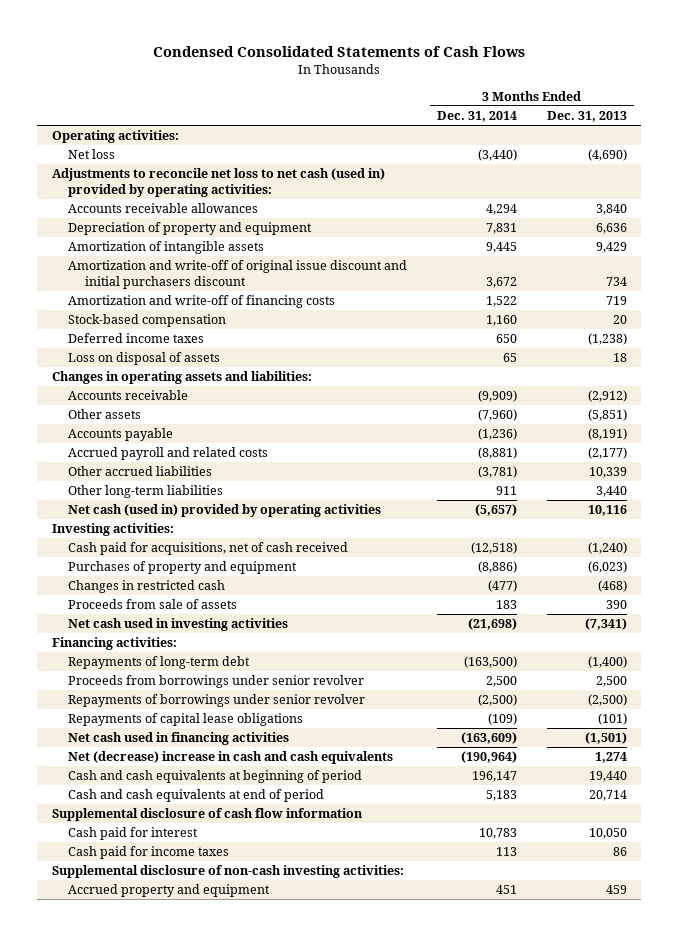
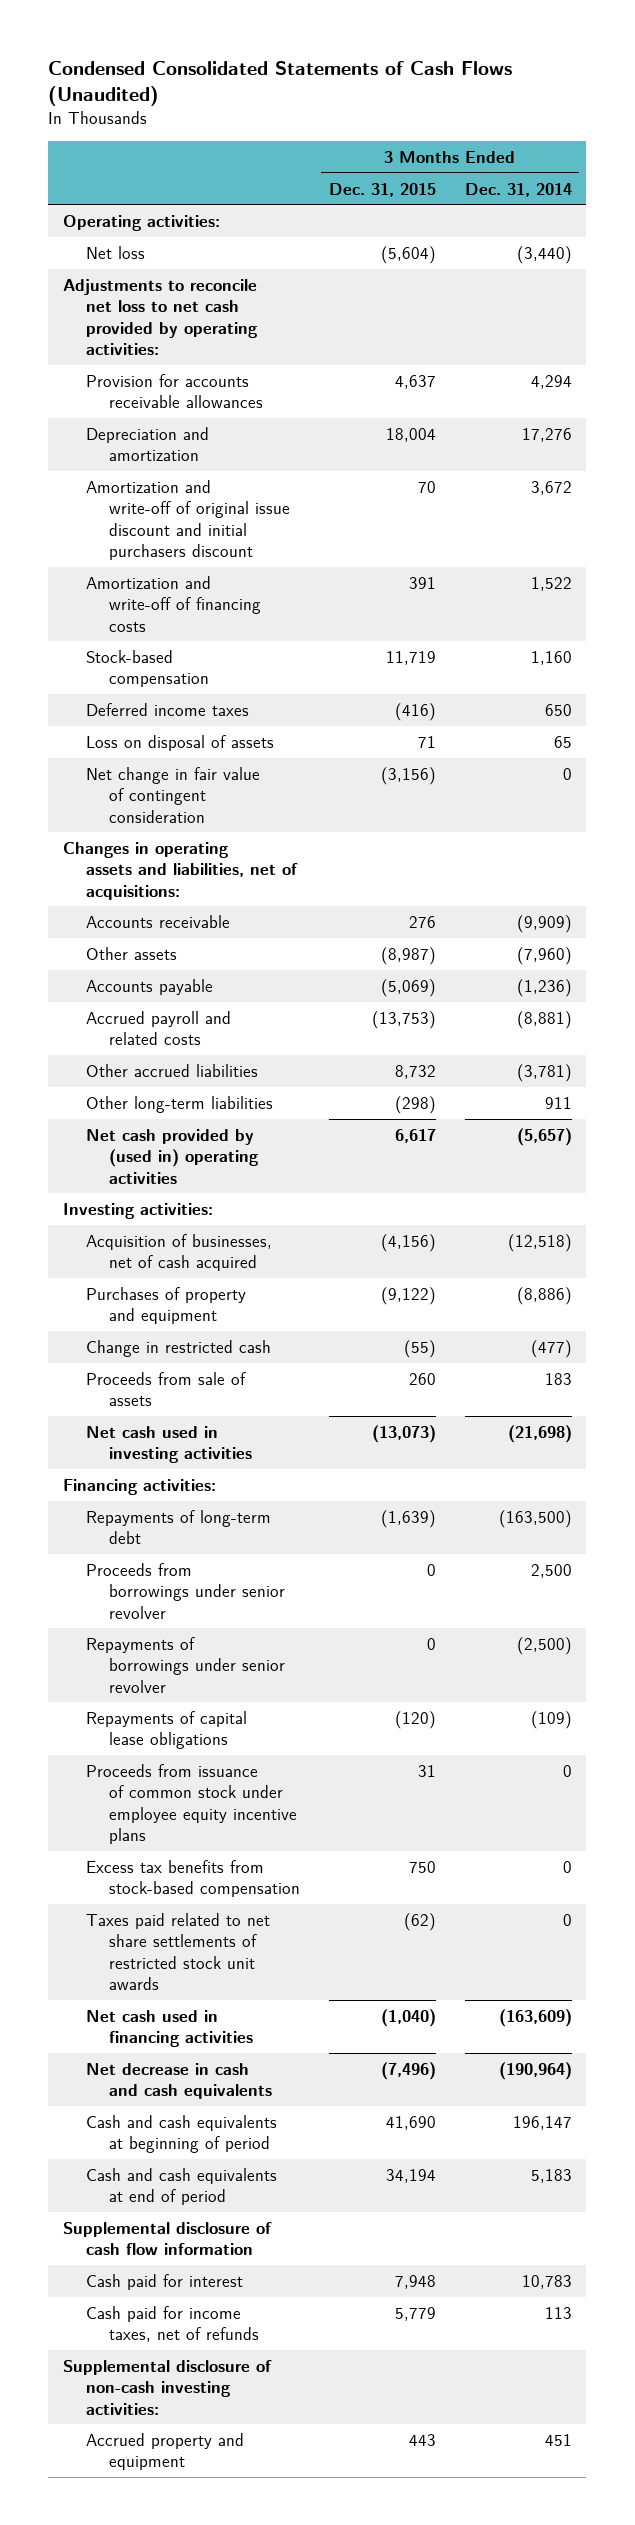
[153,45,526,57] Condensed Consolidated Statements of Cash Flows -> [48,60,513,107] Condensed Consolidated Statements of Cash Flows (Unaudited)
[546,111,627,123] Dec. 31, 2013 -> none
none -> [328,182,436,197] Dec. 31, 2015
[68,241,265,255] Amortization of intangible assets -> none
[51,168,385,198] Adjustments to reconcile net loss to net cash (used in) provided by operating activities: -> [62,278,258,355] Adjustments to reconcile net loss to net cash provided by operating activities:
[68,203,259,214] Accounts receivable allowances -> [85,373,263,409] Provision for accounts receivable allowances
[68,222,313,236] Depreciation of property and equipment -> [85,426,209,462] Depreciation and amortization
[485,223,517,235] 7,831 -> [521,427,572,442] 17,276
none -> [85,766,260,823] Net change in fair value of contingent consideration
[51,371,312,385] Changes in operating assets and liabilities: -> [62,841,298,900] Changes in operating assets and liabilities, net of acquisitions:
[68,504,382,518] Net cash (used in) provided by operating activities -> [85,1128,259,1184] Net cash provided by (used in) operating activities
[68,542,349,556] Cash paid for acquisitions, net of cash received -> [85,1233,272,1272] Acquisition of businesses, net of cash acquired
[68,580,226,594] Changes in restricted cash -> [85,1339,271,1357] Change in restricted cash
none -> [85,1763,297,1844] Proceeds from issuance of common stock under employee equity incentive plans
none -> [85,1859,300,1898] Excess tax benefits from stock-based compensation
none -> [85,1912,270,1990] Taxes paid related to net share settlements of restricted stock unit awards
[68,751,394,765] Net (decrease) increase in cash and cash equivalents -> [85,2062,272,2100] Net decrease in cash and cash equivalents
[68,846,230,860] Cash paid for income taxes -> [85,2305,259,2343] Cash paid for income taxes, net of refunds

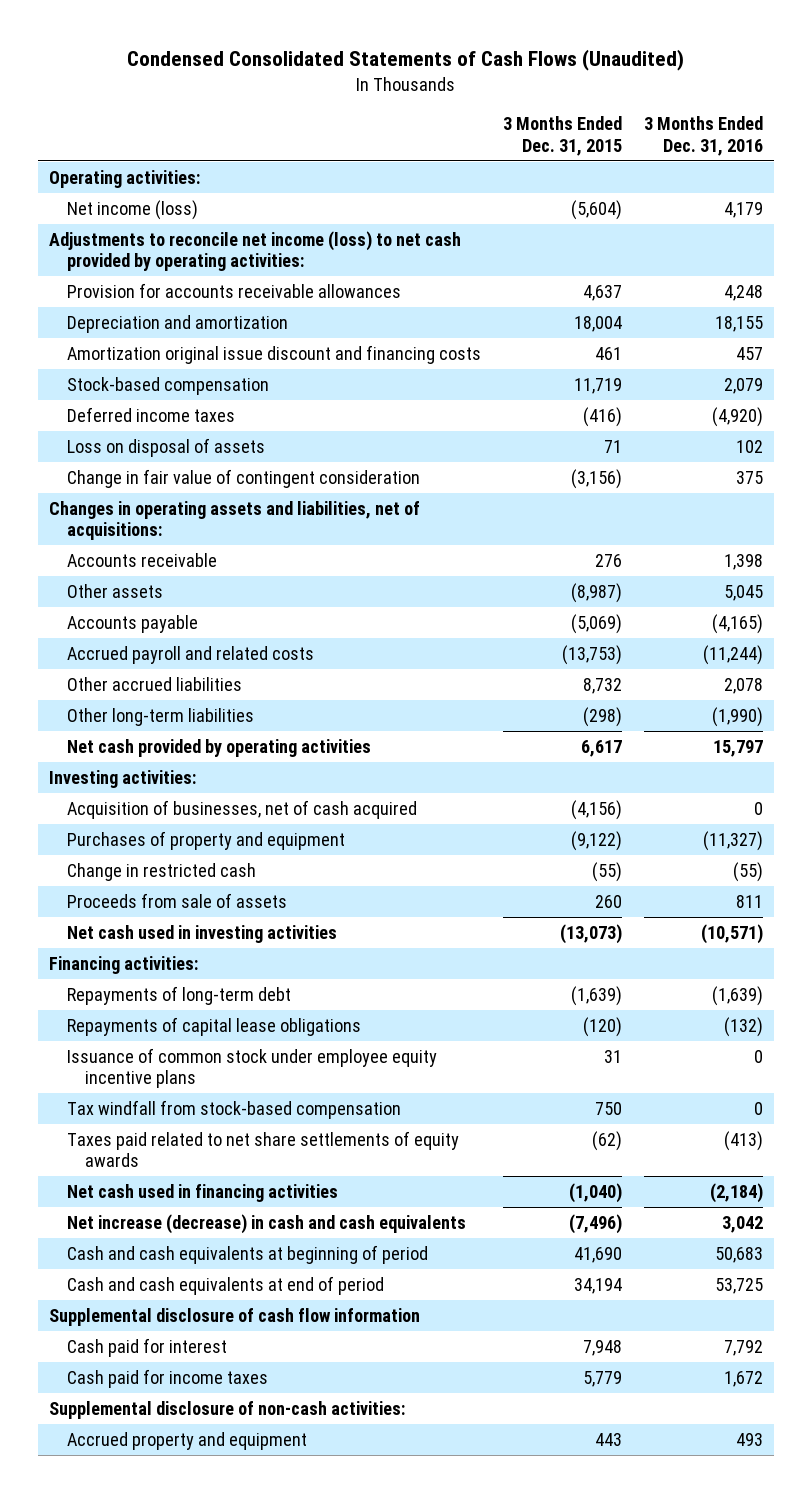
[464,182,572,197] Dec. 31, 2014 -> none
none -> [643,116,763,156] 3 Months Ended Dec. 31, 2016
[85,245,145,259] Net loss -> [67,199,199,220] Net income (loss)
[62,278,258,355] Adjustments to reconcile net loss to net cash provided by operating activities: -> [49,230,462,271] Adjustments to reconcile net income (loss) to net cash provided by operating activities:
[85,479,290,560] Amortization and write-off of original issue discount and initial purchasers discount -> none
[85,575,261,632] Amortization and write-off of financing costs -> none
none -> [67,344,482,364] Amortization original issue discount and financing costs
[85,766,260,823] Net change in fair value of contingent consideration -> [67,468,421,488] Change in fair value of contingent consideration
[85,1128,259,1184] Net cash provided by (used in) operating activities -> [67,738,372,757] Net cash provided by operating activities
[85,1562,285,1619] Proceeds from borrowings under senior revolver -> none
[85,1636,285,1693] Repayments of borrowings under senior revolver -> none
[85,1763,297,1844] Proceeds from issuance of common stock under employee equity incentive plans -> [67,1047,438,1088] Issuance of common stock under employee equity incentive plans
[85,1859,300,1898] Excess tax benefits from stock-based compensation -> [67,1099,402,1119] Tax windfall from stock-based compensation
[85,1912,270,1990] Taxes paid related to net share settlements of restricted stock unit awards -> [67,1130,460,1167] Taxes paid related to net share settlements of equity awards
[85,2062,272,2100] Net decrease in cash and cash equivalents -> [67,1213,467,1234] Net increase (decrease) in cash and cash equivalents
[85,2305,259,2343] Cash paid for income taxes, net of refunds -> [67,1368,269,1388] Cash paid for income taxes
[62,2359,272,2415] Supplemental disclosure of non-cash investing activities: -> [49,1400,406,1419] Supplemental disclosure of non-cash activities:

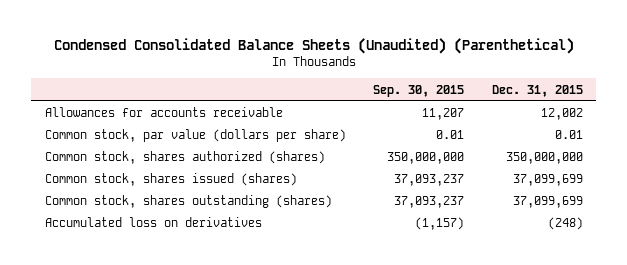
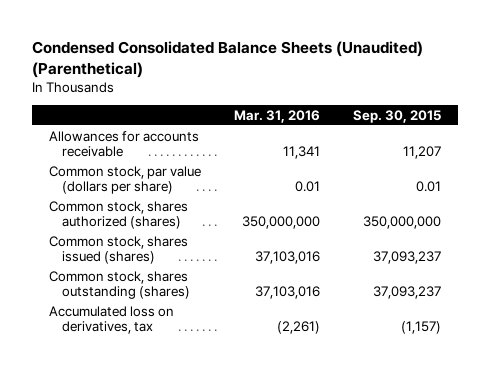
[491,84,583,97] Dec. 31, 2015 -> none
none -> [233,109,320,123] Mar. 31, 2016
[44,217,262,228] Accumulated loss on derivatives -> [48,305,174,334] Accumulated loss on derivatives, tax

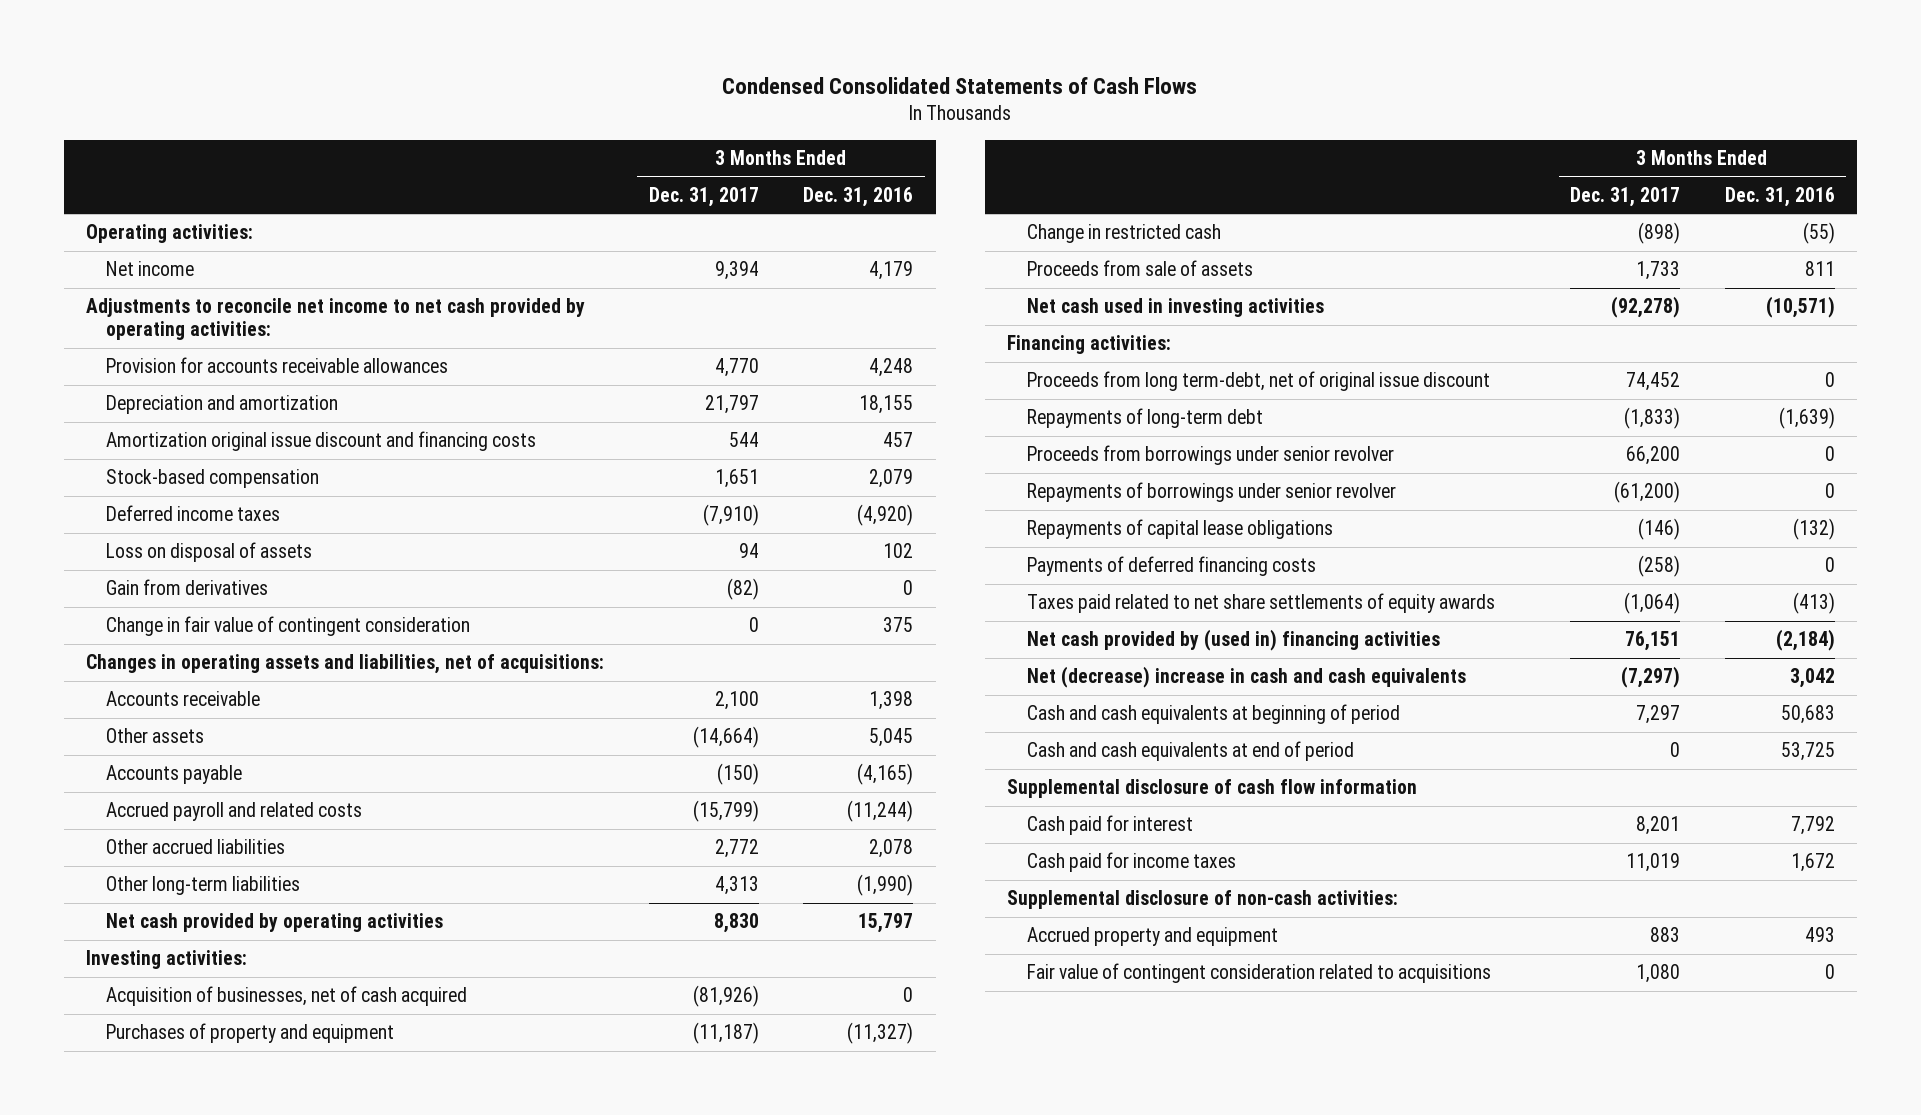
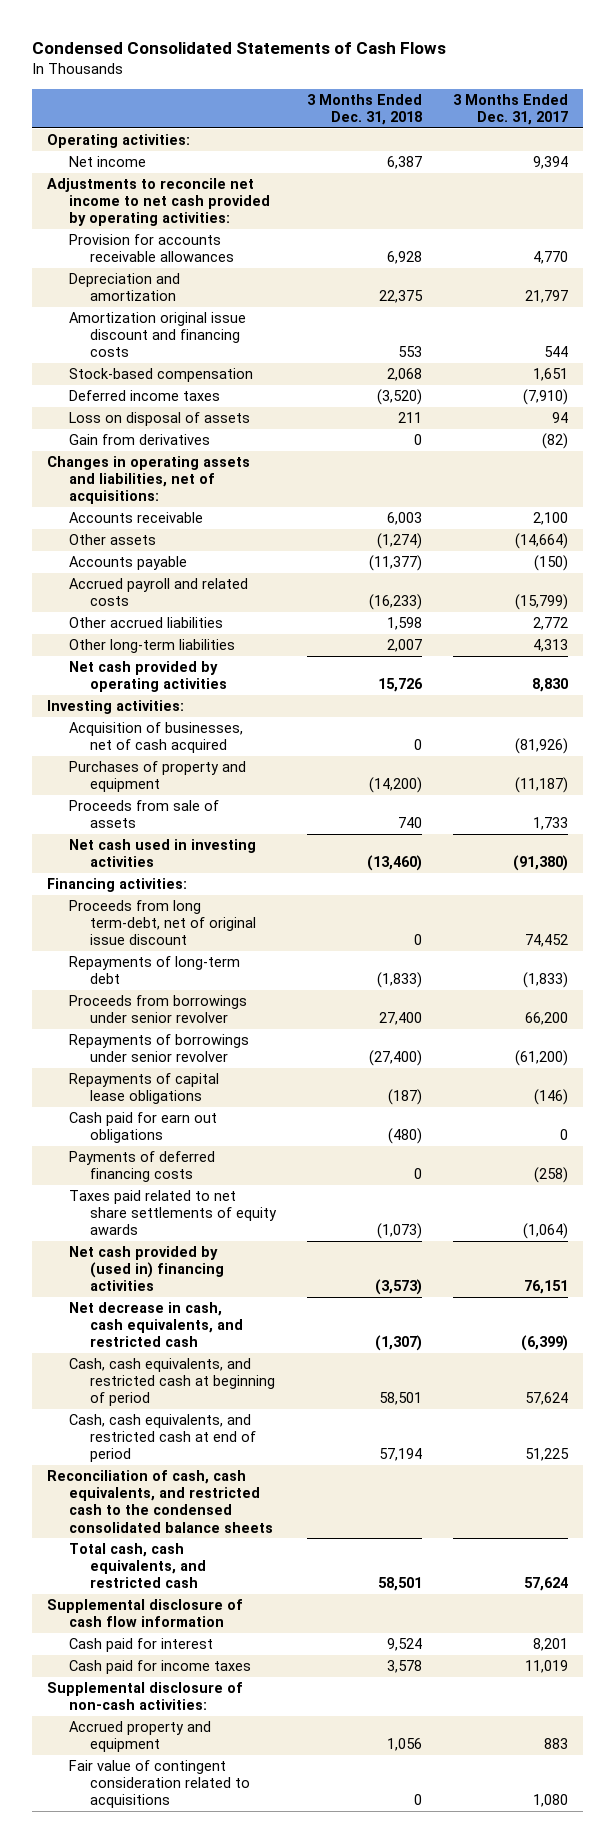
[803,186,914,207] Dec. 31, 2016 -> none
none -> [307,93,423,125] 3 Months Ended Dec. 31, 2018
[105,616,470,637] Change in fair value of contingent consideration -> none
[1027,224,1222,244] Change in restricted cash -> none
[1610,296,1680,319] (92,278) -> [512,855,568,872] (91,380)
none -> [68,1111,217,1144] Cash paid for earn out obligations
[1027,666,1467,689] Net (decrease) increase in cash and cash equivalents -> [68,1301,244,1348] Net decrease in cash, cash equivalents, and restricted cash
[1620,666,1680,689] (7,297) -> [520,1335,568,1352] (6,399)
[1027,704,1401,725] Cash and cash equivalents at beginning of period -> [68,1357,276,1407] Cash, cash equivalents, and restricted cash at beginning of period
[1635,705,1680,725] 7,297 -> [524,1392,568,1406] 57,624
[1027,741,1355,762] Cash and cash equivalents at end of period -> [68,1413,257,1463] Cash, cash equivalents, and restricted cash at end of period
[1669,742,1680,758] 0 -> [524,1448,569,1462] 51,225
none -> [47,1469,273,1533] Reconciliation of cash, cash equivalents, and restricted cash to the condensed consolidated balance sheets
none -> [68,1542,207,1589] Total cash, cash equivalents, and restricted cash

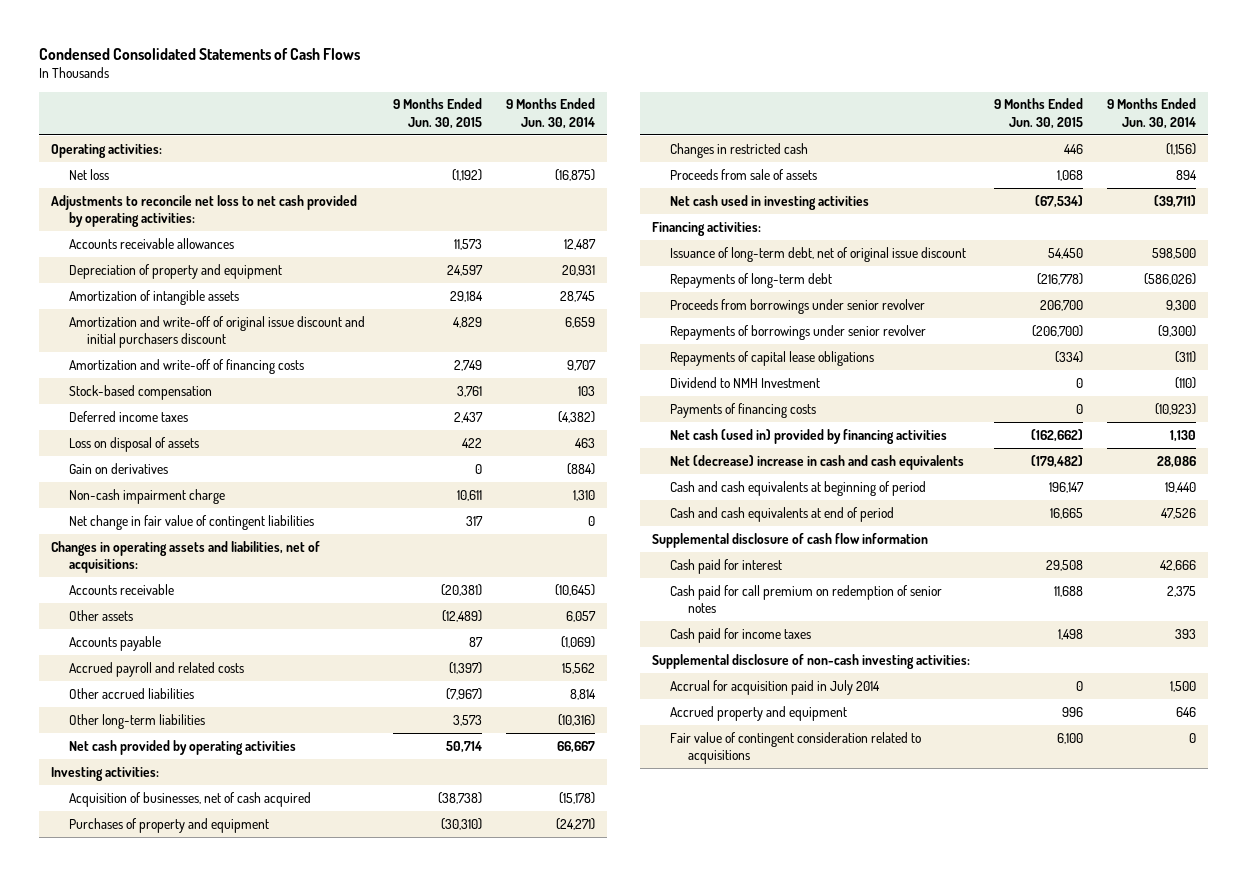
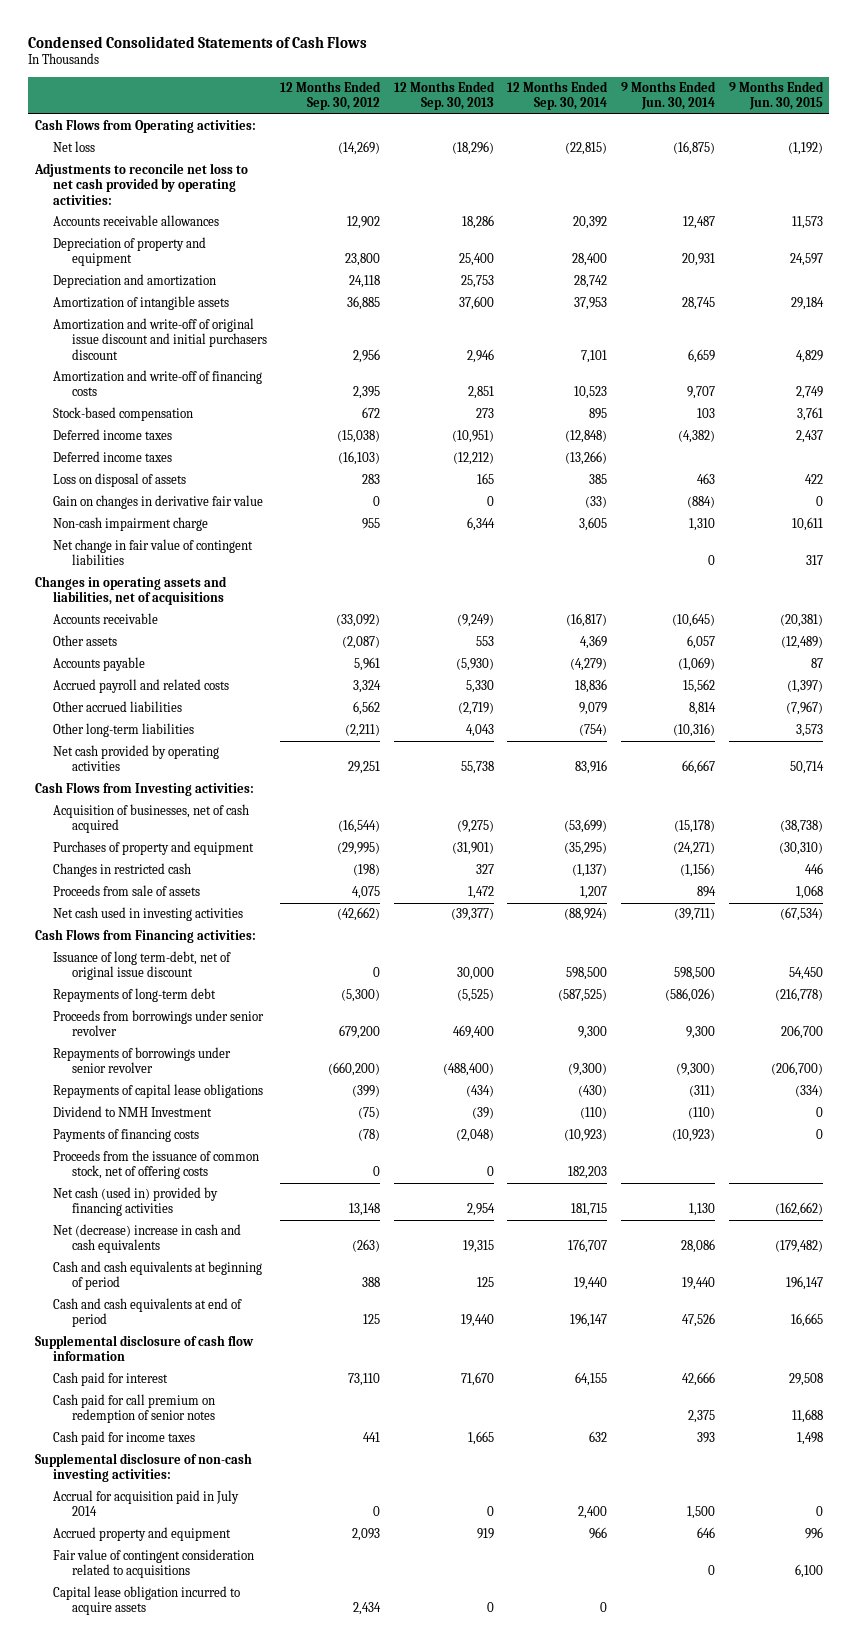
none -> [280,80,382,111] 12 Months Ended Sep. 30, 2012
none -> [393,80,495,111] 12 Months Ended Sep. 30, 2013
none -> [507,80,609,111] 12 Months Ended Sep. 30, 2014
[50,143,162,158] Operating activities: -> [35,119,257,134] Cash Flows from Operating activities:
none -> [53,274,217,289] Depreciation and amortization
none -> [53,451,173,463] Deferred income taxes
[68,462,168,474] Gain on derivatives -> [53,495,264,510] Gain on changes in derivative fair value
[50,540,320,574] Changes in operating assets and liabilities, net of acquisitions: -> [35,576,228,606] Changes in operating assets and liabilities, net of acquisitions
[50,766,159,781] Investing activities: -> [35,782,255,797] Cash Flows from Investing activities:
[652,221,762,236] Financing activities: -> [35,929,257,944] Cash Flows from Financing activities:
[670,246,967,262] Issuance of long-term debt, net of original issue discount -> [53,951,232,981] Issuance of long term-debt, net of original issue discount
none -> [53,1150,260,1180] Proceeds from the issuance of common stock, net of offering costs
none -> [53,1586,241,1616] Capital lease obligation incurred to acquire assets

